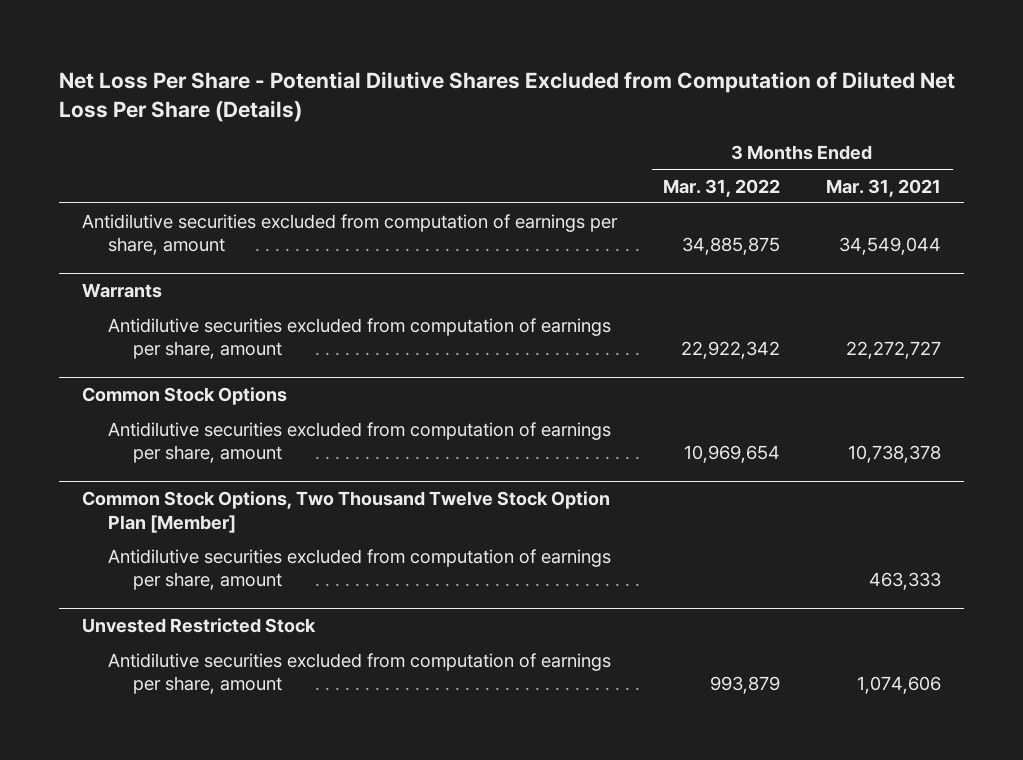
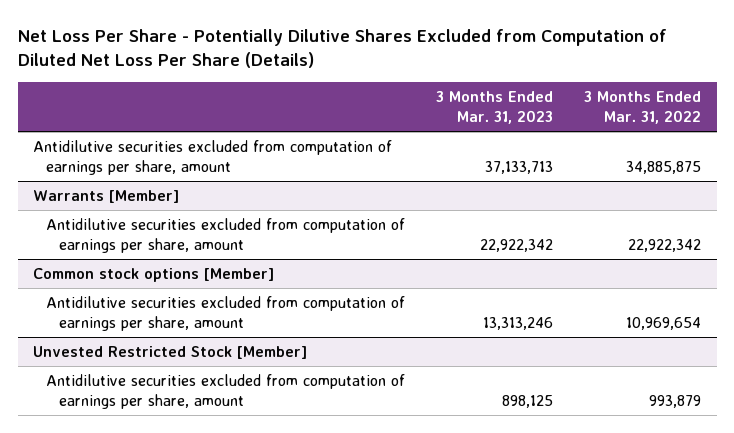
[58,70,955,122] Net Loss Per Share - Potential Dilutive Shares Excluded from Computation of Diluted Net Loss Per Share (Details) -> [17,28,667,69] Net Loss Per Share - Potentially Dilutive Shares Excluded from Computation of Diluted Net Loss Per Share (Details)
[826,178,942,197] Mar. 31, 2021 -> none
none -> [436,91,554,124] 3 Months Ended Mar. 31, 2023
[81,283,162,299] Warrants -> [33,190,180,204] Warrants [Member]
[81,387,287,406] Common Stock Options -> [33,268,275,283] Common stock options [Member]
[81,491,610,534] Common Stock Options, Two Thousand Twelve Stock Option Plan [Member] -> none
[107,548,611,591] Antidilutive securities excluded from computation of earnings per share, amount -> none
[81,618,316,634] Unvested Restricted Stock -> [33,346,308,360] Unvested Restricted Stock [Member]

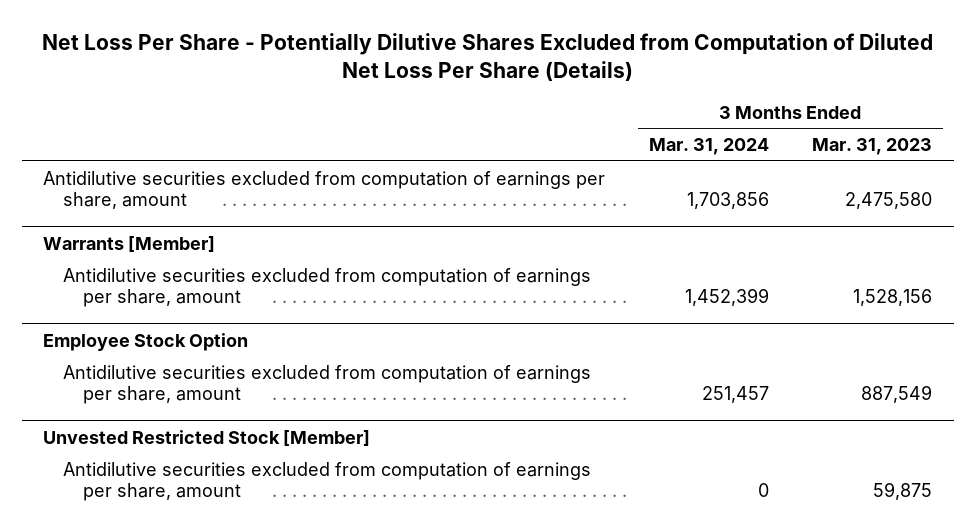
[584,91,702,124] 3 Months Ended Mar. 31, 2022 -> none
none -> [648,138,769,156] Mar. 31, 2024
[485,160,554,174] 37,133,713 -> [844,192,932,210] 2,475,580
[33,268,275,283] Common stock options [Member] -> none
[480,238,554,252] 22,922,342 -> [852,289,932,307] 1,528,156
none -> [43,332,249,351] Employee Stock Option
[483,316,554,330] 13,313,246 -> [860,385,932,404] 887,549
[502,394,554,408] 898,125 -> [872,482,932,501] 59,875

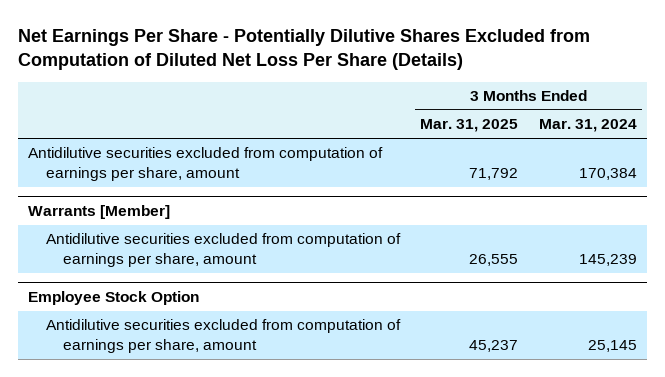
[41,32,933,81] Net Loss Per Share - Potentially Dilutive Shares Excluded from Computation of Diluted Net Loss Per Share (Details) -> [17,28,590,71] Net Earnings Per Share - Potentially Dilutive Shares Excluded from Computation of Diluted Net Loss Per Share (Details)
[811,138,932,156] Mar. 31, 2023 -> none
none -> [420,119,519,133] Mar. 31, 2025
[686,192,769,210] 1,703,856 -> [578,167,637,180] 170,384
[684,288,769,307] 1,452,399 -> [578,253,637,266] 145,239
[43,429,371,447] Unvested Restricted Stock [Member] -> none
[63,461,592,502] Antidilutive securities excluded from computation of earnings per share, amount -> none
[701,386,769,404] 251,457 -> [587,339,637,352] 25,145

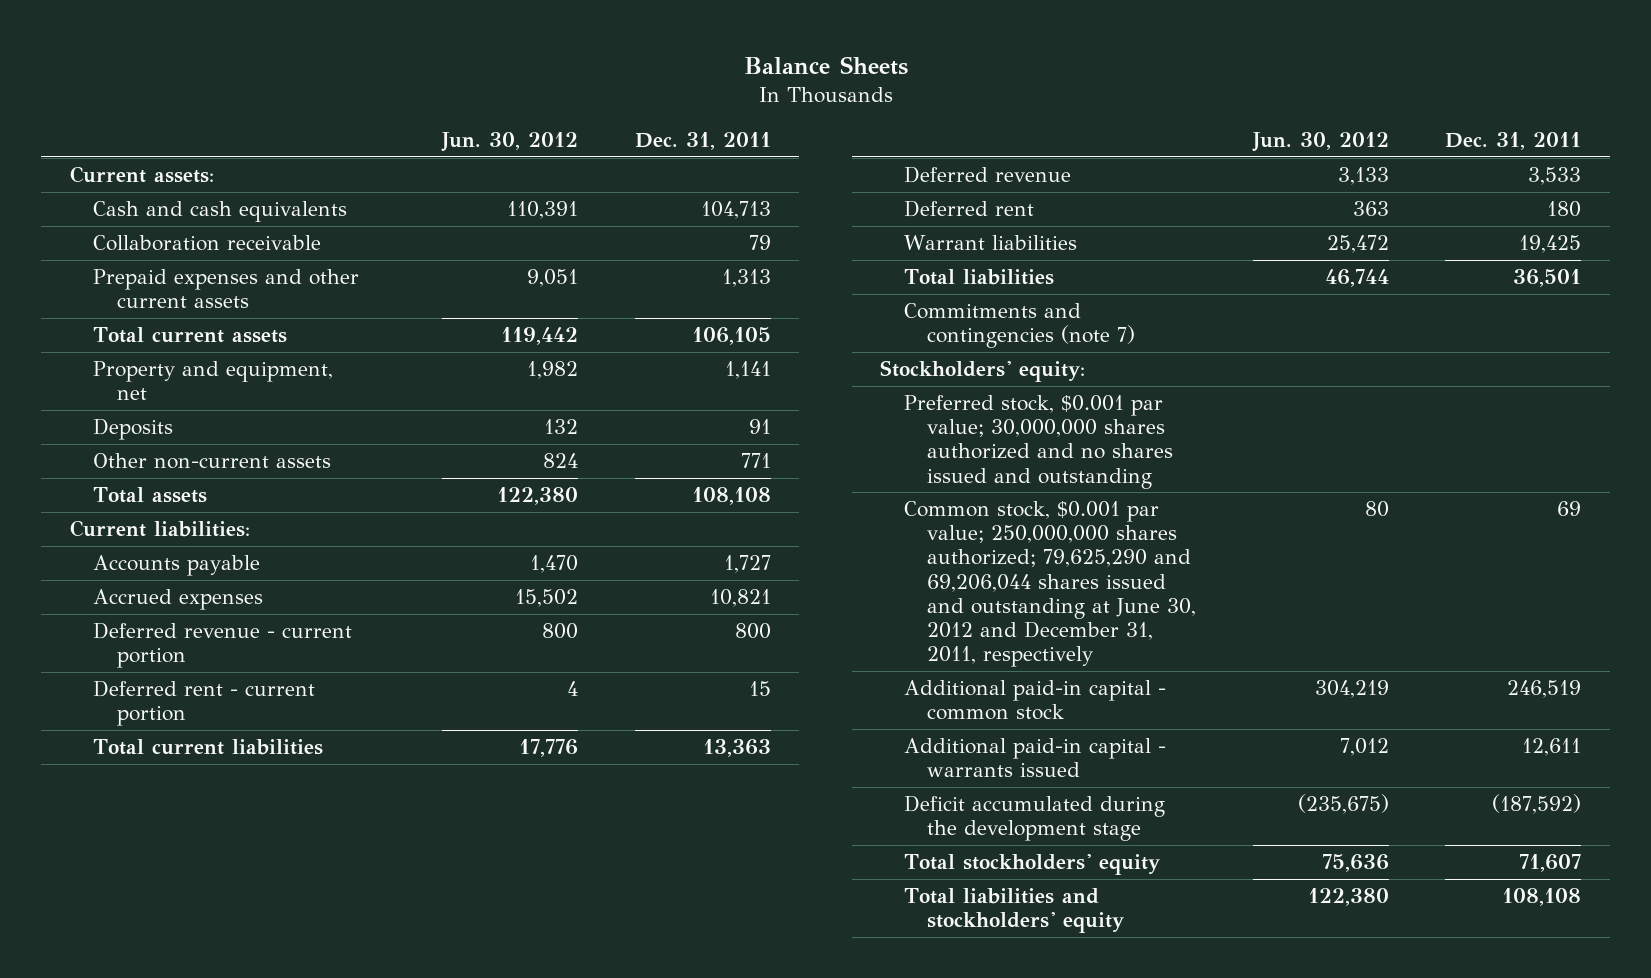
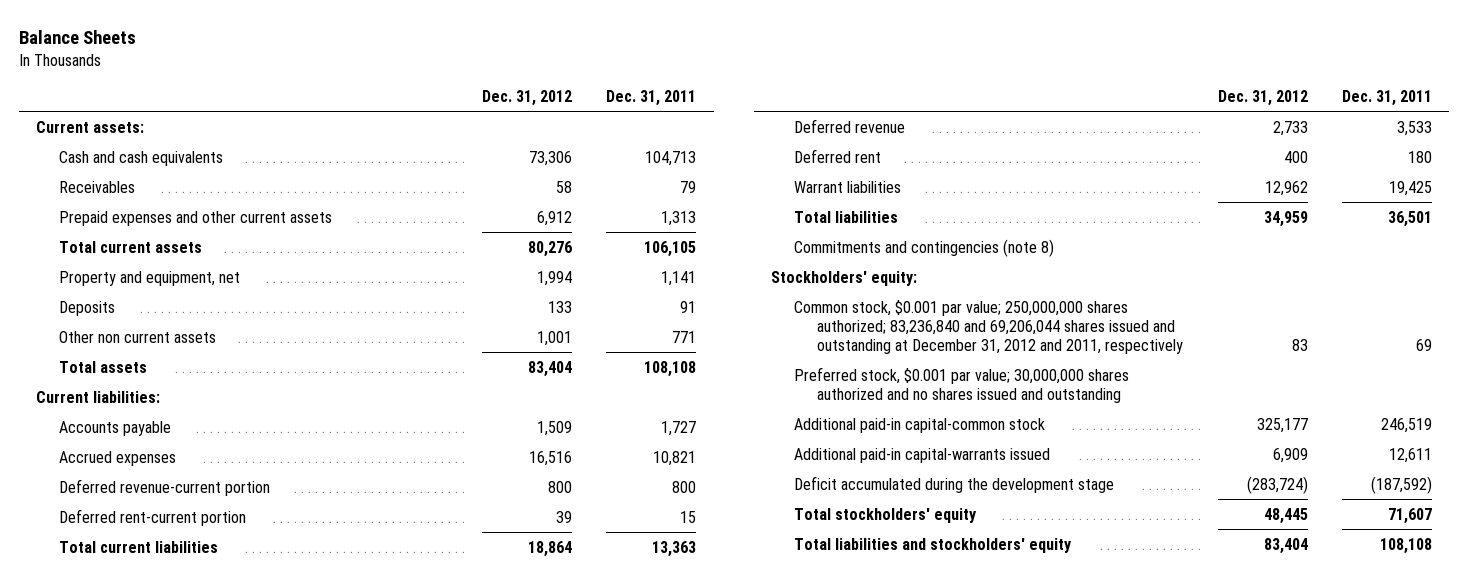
[441,132,579,153] Jun. 30, 2012 -> none
none -> [482,90,573,107] Dec. 31, 2012
[93,235,322,252] Collaboration receivable -> [58,180,135,193] Receivables
[93,453,332,470] Other non-current assets -> [58,330,216,343] Other non current assets
[93,622,353,669] Deferred revenue - current portion -> [58,478,270,496] Deferred revenue-current portion
[93,680,316,727] Deferred rent - current portion -> [58,508,246,526] Deferred rent-current portion
[903,303,1136,349] Commitments and contingencies (note 7) -> [794,238,1055,257] Commitments and contingencies (note 8)
none -> [794,299,1184,354] Common stock, $0.001 par value; 250,000,000 shares authorized; 83,236,840 and 69,206,044 shares issued and outstanding at December 31, 2012 and 2011, respectively
[903,501,1197,668] Common stock, $0.001 par value; 250,000,000 shares authorized; 79,625,290 and 69,206,044 shares issued and outstanding at June 30, 2012 and December 31, 2011, respectively -> none
[903,680,1166,721] Additional paid-in capital - common stock -> [794,417,1046,433] Additional paid-in capital-common stock
[903,738,1166,778] Additional paid-in capital - warrants issued -> [794,447,1051,463] Additional paid-in capital-warrants issued

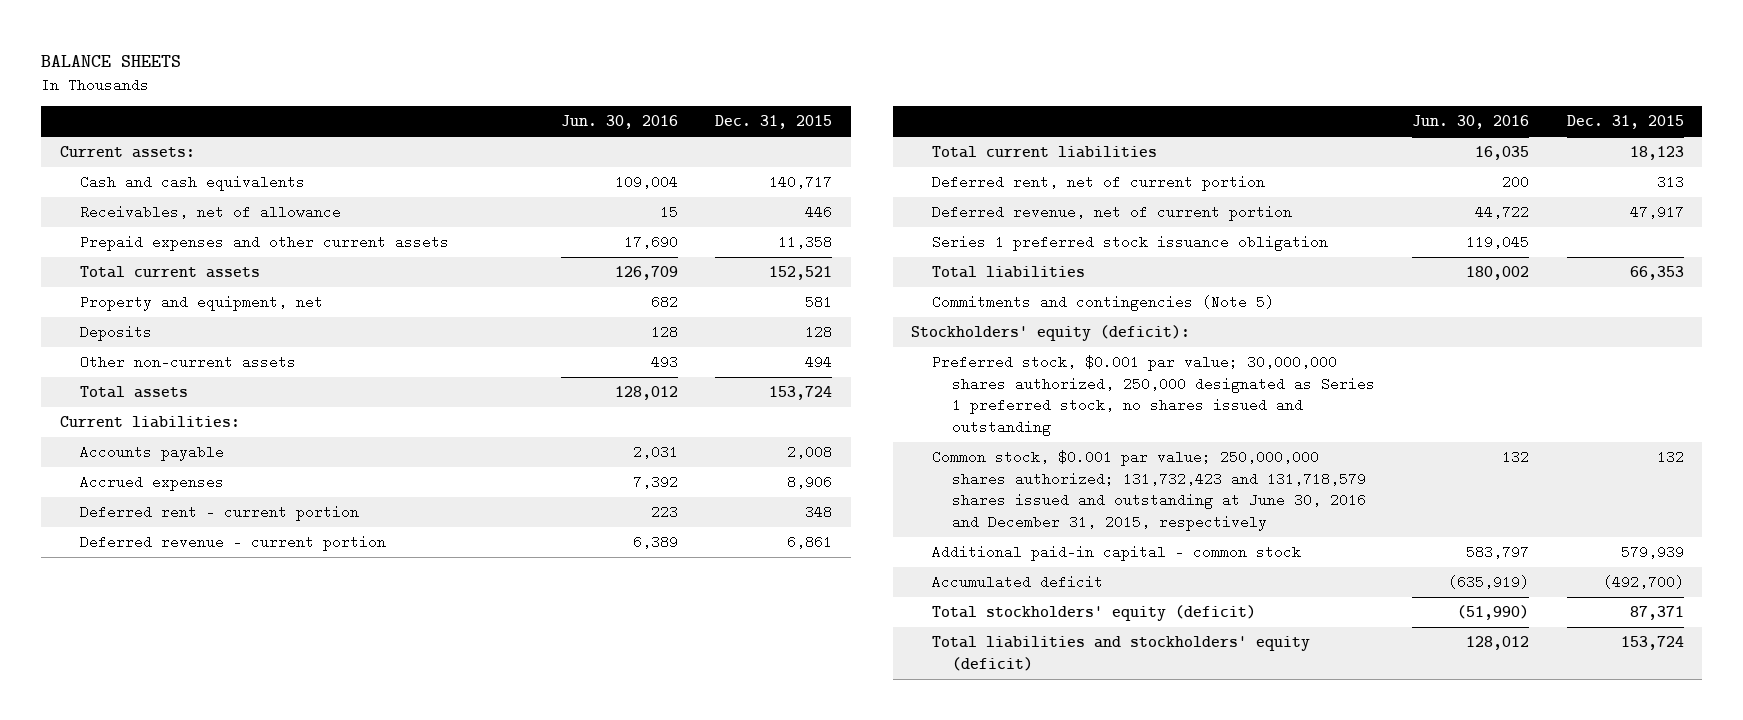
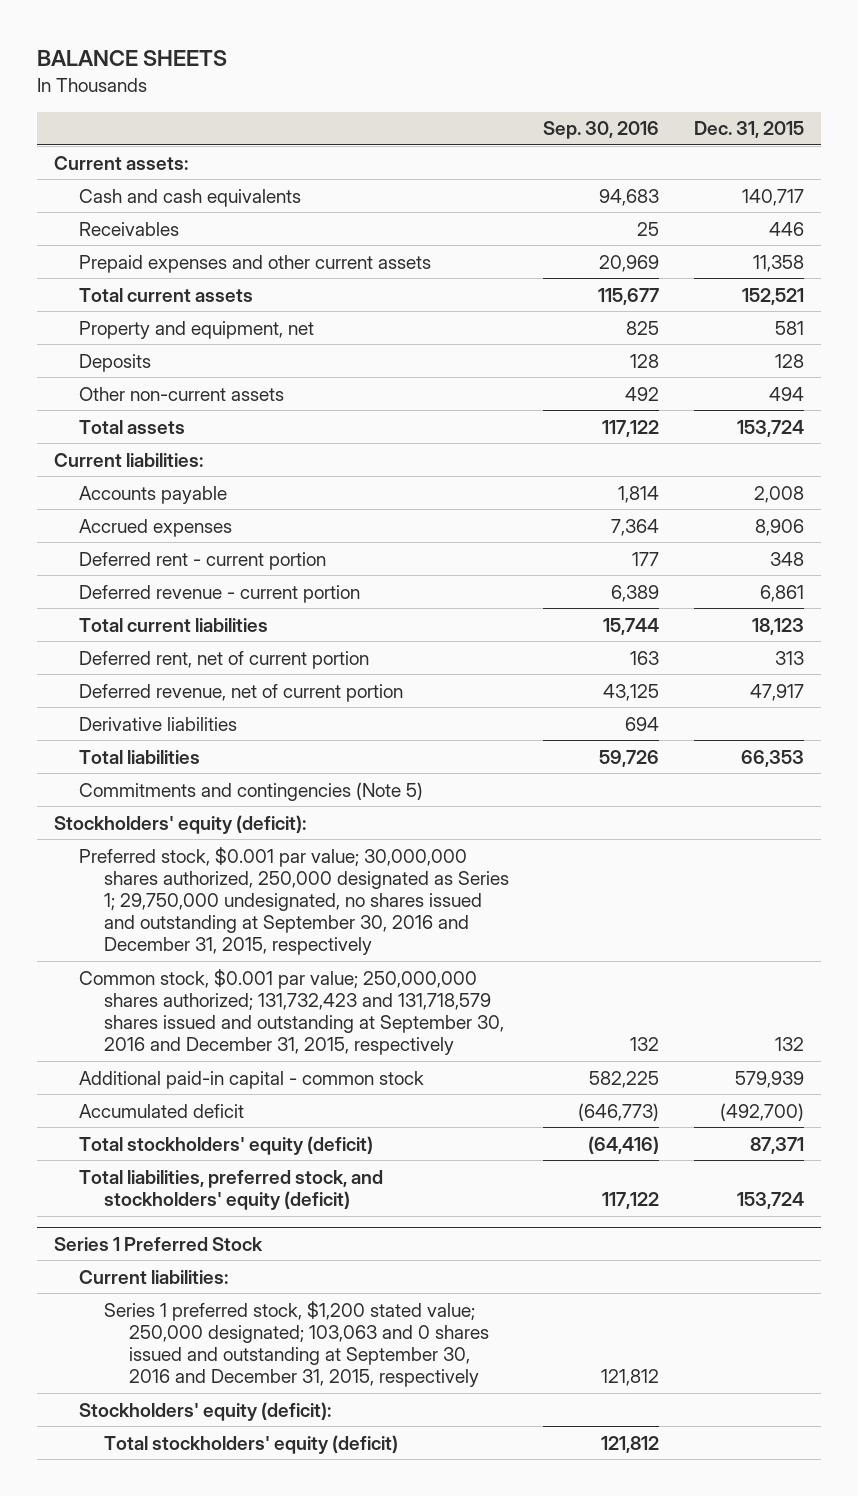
[560,115,678,130] Jun. 30, 2016 -> none
none -> [543,121,660,140] Sep. 30, 2016
[80,205,342,220] Receivables, net of allowance -> [78,221,179,236] Receivables
[931,235,1328,252] Series 1 preferred stock issuance obligation -> none
none -> [78,716,237,731] Derivative liabilities
[931,355,1375,437] Preferred stock, $0.001 par value; 30,000,000 shares authorized, 250,000 designated as Series 1 preferred stock, no shares issued and outstanding -> [78,846,509,956] Preferred stock, $0.001 par value; 30,000,000 shares authorized, 250,000 designated as Series 1; 29,750,000 undesignated, no shares issued and outstanding at September 30, 2016 and December 31, 2015, respectively
[931,450,1366,532] Common stock, $0.001 par value; 250,000,000 shares authorized; 131,732,423 and 131,718,579 shares issued and outstanding at June 30, 2016 and December 31, 2015, respectively -> [78,968,504,1056] Common stock, $0.001 par value; 250,000,000 shares authorized; 131,732,423 and 131,718,579 shares issued and outstanding at September 30, 2016 and December 31, 2015, respectively
[931,636,1310,671] Total liabilities and stockholders' equity (deficit) -> [78,1169,383,1210] Total liabilities, preferred stock, and stockholders' equity (deficit)
none -> [53,1236,263,1251] Series 1 Preferred Stock
none -> [78,1269,228,1284] Current liabilities:
none -> [103,1300,490,1388] Series 1 preferred stock, $1,200 stated value; 250,000 designated; 103,063 and 0 shares issued and outstanding at September 30, 2016 and December 31, 2015, respectively
none -> [78,1401,331,1421] Stockholders' equity (deficit):
none -> [103,1434,398,1454] Total stockholders' equity (deficit)

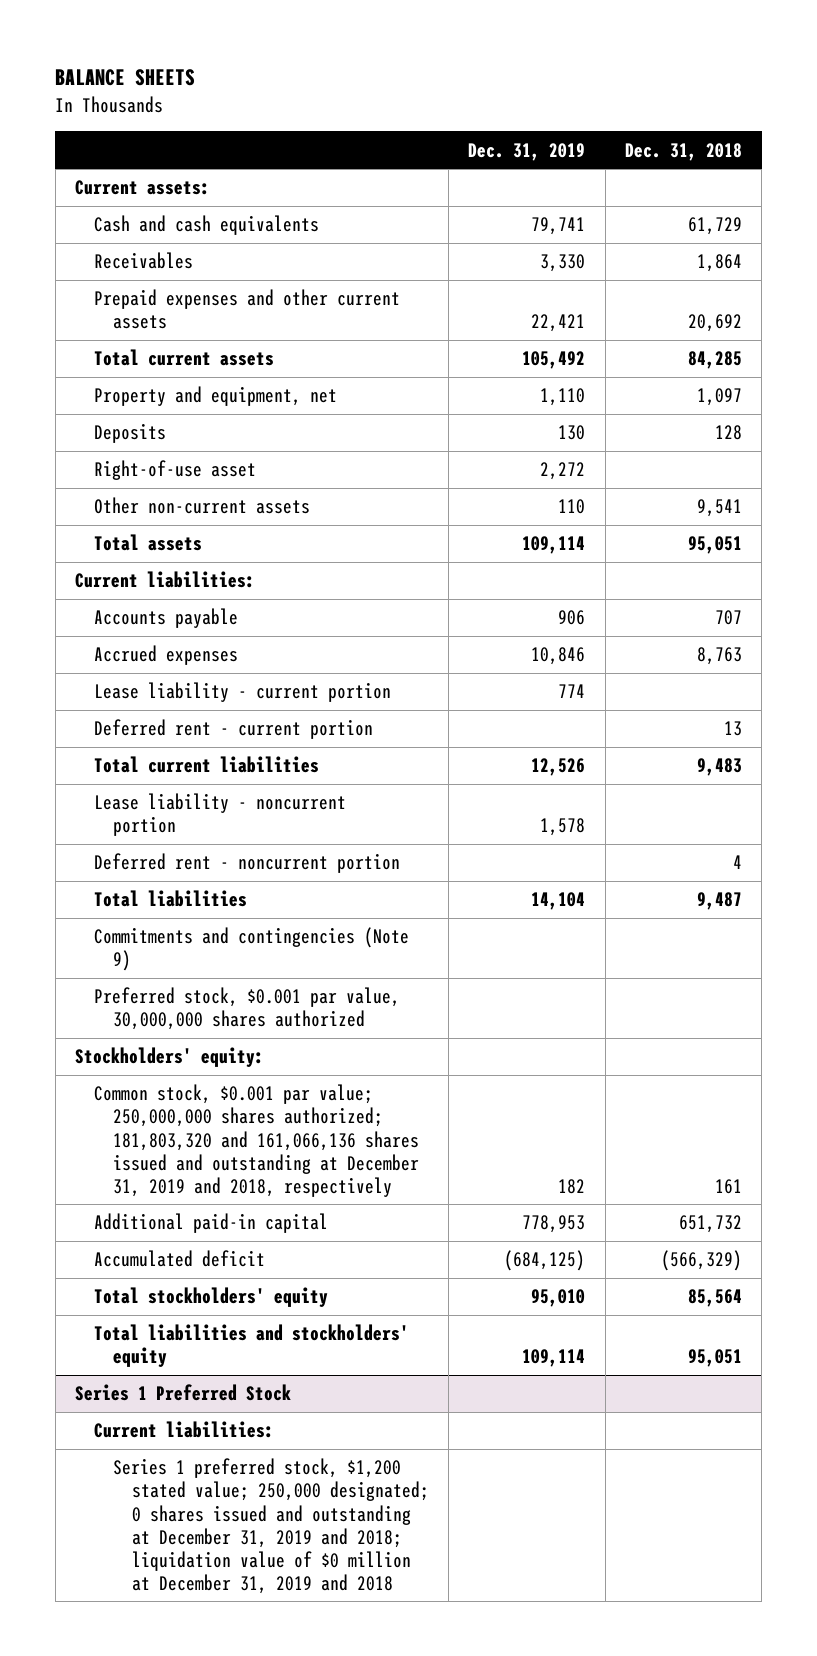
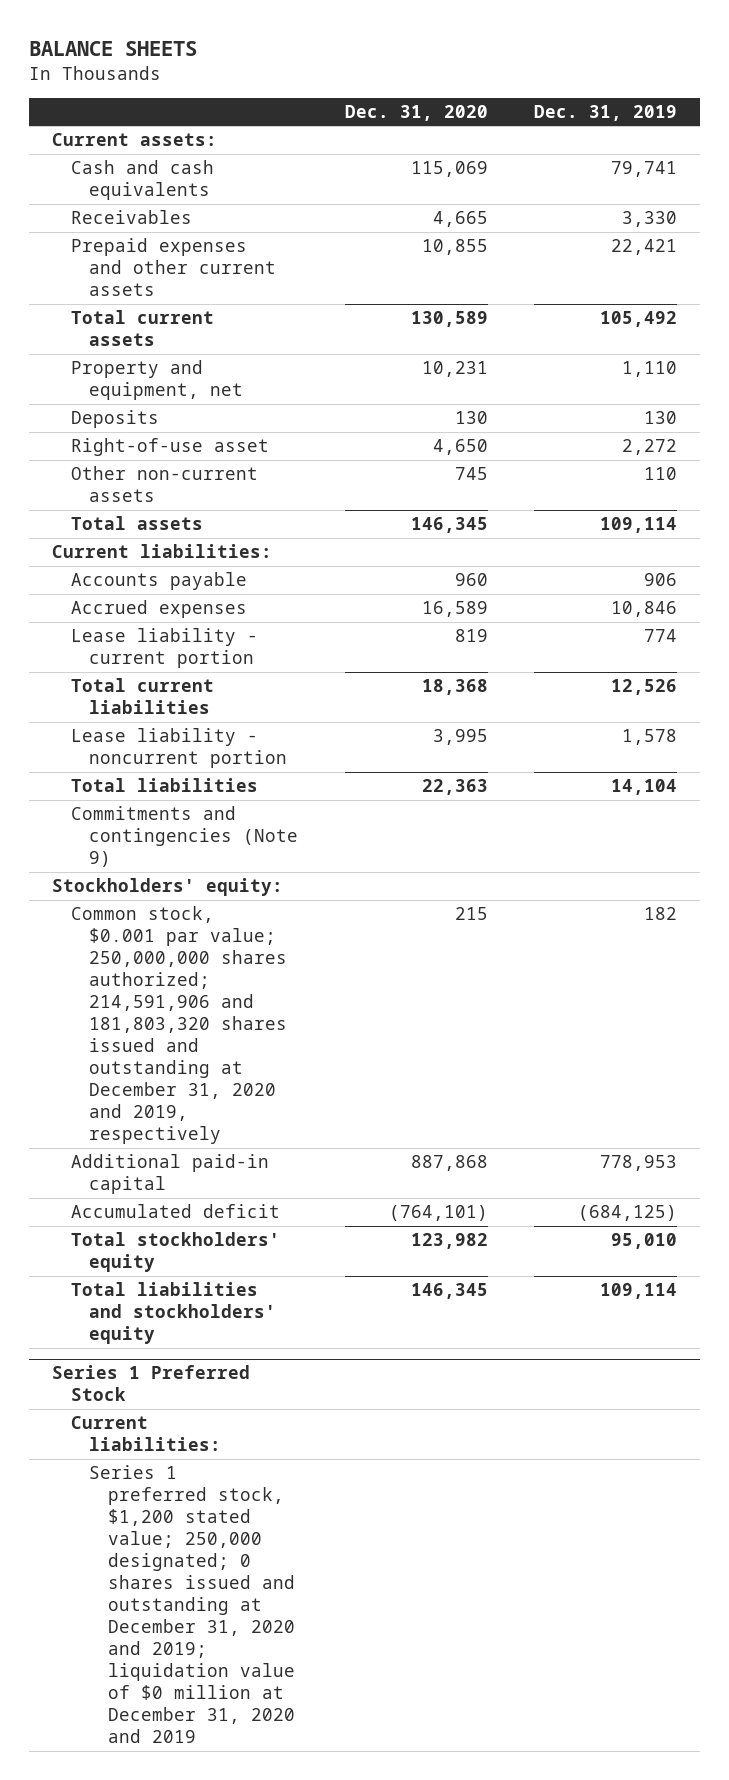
[624,142,742,161] Dec. 31, 2018 -> none
none -> [344,104,488,121] Dec. 31, 2020
[93,719,373,740] Deferred rent - current portion -> none
[93,853,400,874] Deferred rent - noncurrent portion -> none
[93,987,400,1031] Preferred stock, $0.001 par value, 30,000,000 shares authorized -> none
[93,1084,419,1197] Common stock, $0.001 par value; 250,000,000 shares authorized; 181,803,320 and 161,066,136 shares issued and outstanding at December 31, 2019 and 2018, respectively -> [70,906,288,1145] Common stock, $0.001 par value; 250,000,000 shares authorized; 214,591,906 and 181,803,320 shares issued and outstanding at December 31, 2020 and 2019, respectively
[112,1458,429,1594] Series 1 preferred stock, $1,200 stated value; 250,000 designated; 0 shares issued and outstanding at December 31, 2019 and 2018; liquidation value of $0 million at December 31, 2019 and 2018 -> [89,1465,295,1744] Series 1 preferred stock, $1,200 stated value; 250,000 designated; 0 shares issued and outstanding at December 31, 2020 and 2019; liquidation value of $0 million at December 31, 2020 and 2019

